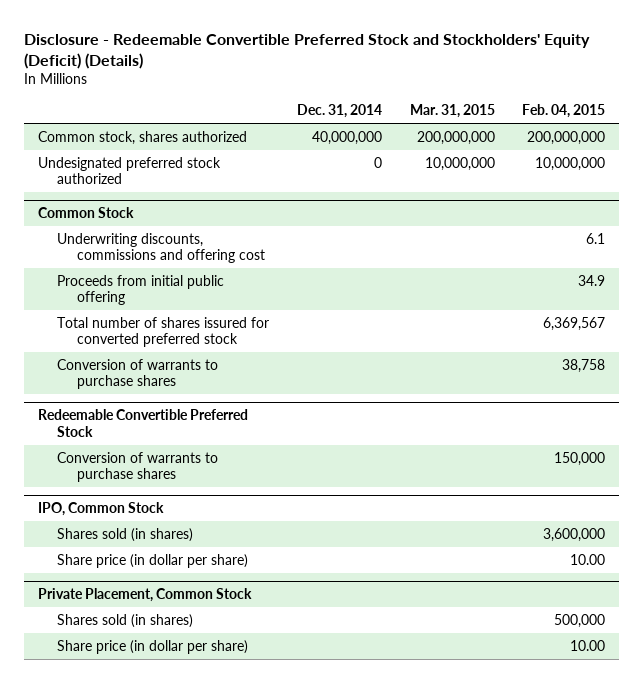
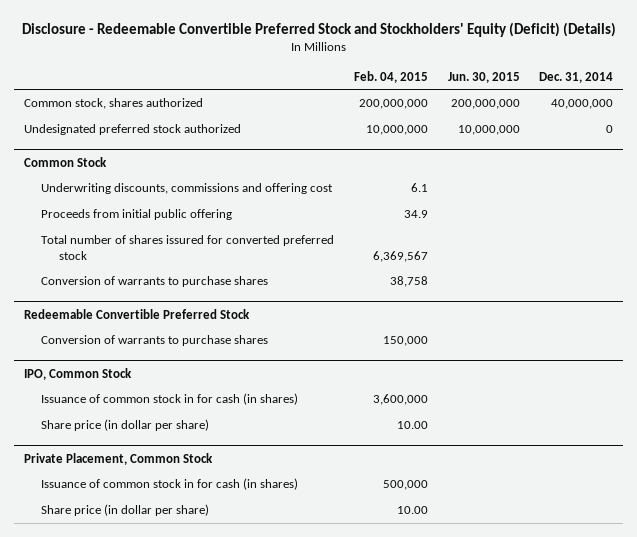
[409,104,495,119] Mar. 31, 2015 -> none
none -> [447,71,520,83] Jun. 30, 2015
[57,527,194,542] Shares sold (in shares) -> [41,392,299,405] Issuance of common stock in for cash (in shares)
[57,613,194,628] Shares sold (in shares) -> [41,477,299,490] Issuance of common stock in for cash (in shares)

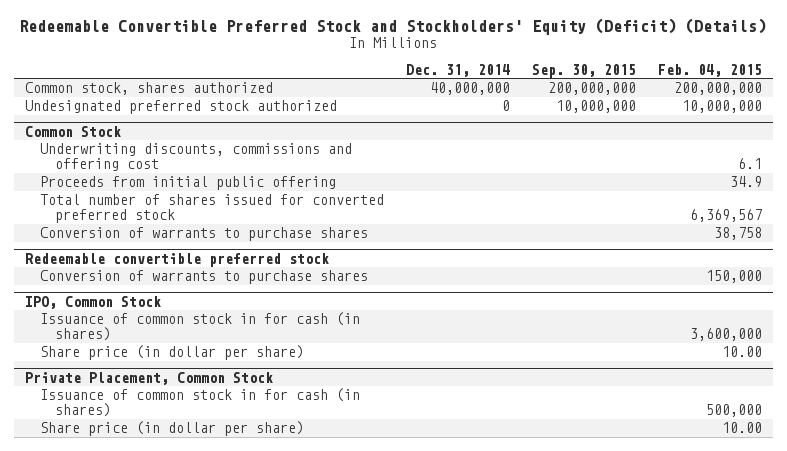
[21,21,616,37] Disclosure - Redeemable Convertible Preferred Stock and Stockholders' Equity (Deficit) (Details) -> [19,18,767,36] Redeemable Convertible Preferred Stock and Stockholders' Equity (Deficit) (Details)
[447,71,520,83] Jun. 30, 2015 -> none
none -> [531,63,636,78] Sep. 30, 2015
[41,234,335,260] Total number of shares issured for converted preferred stock -> [39,194,384,223] Total number of shares issued for converted preferred stock
[23,308,250,319] Redeemable Convertible Preferred Stock -> [24,252,329,267] Redeemable convertible preferred stock

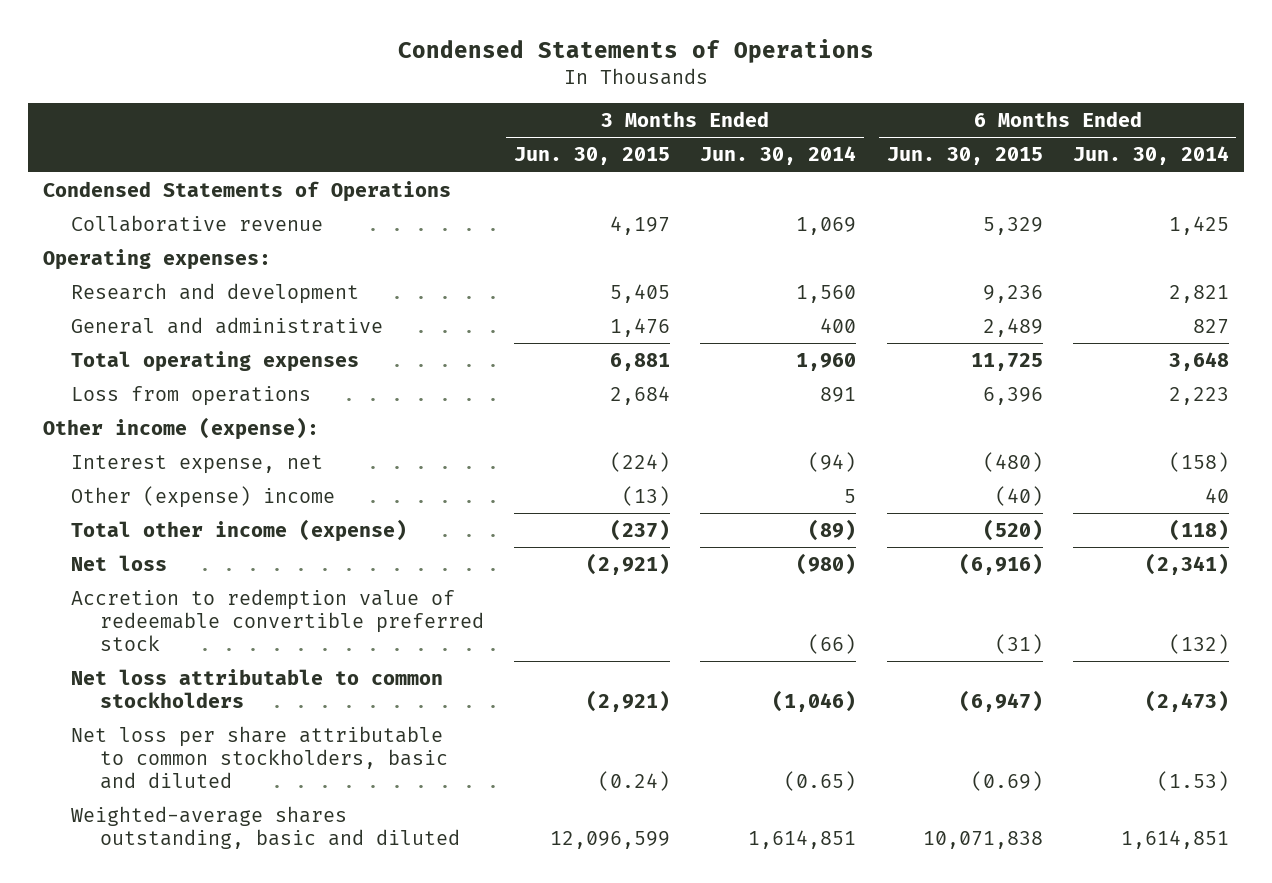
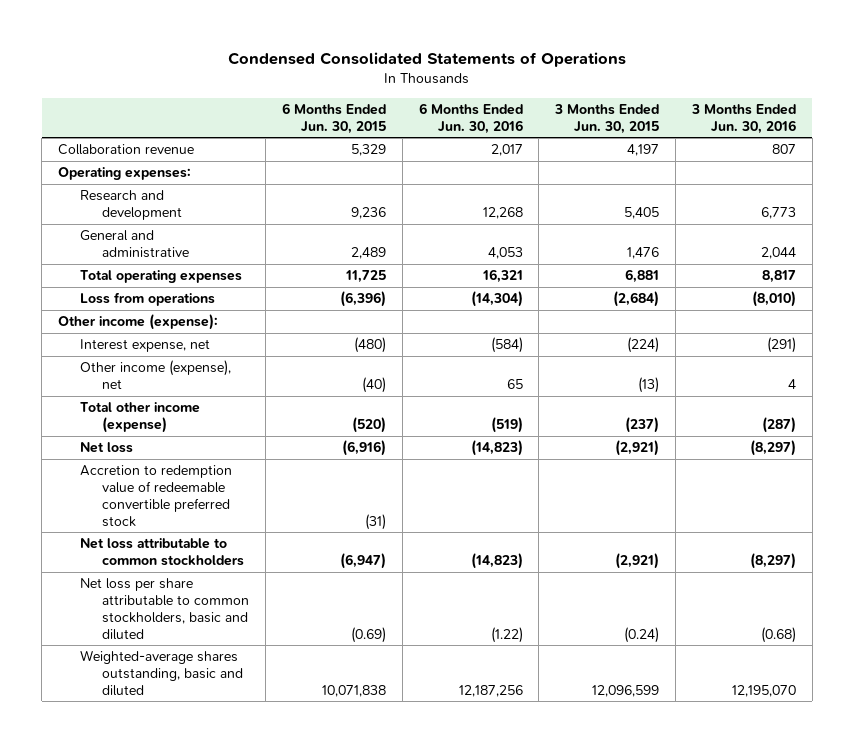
[397,39,874,64] Condensed Statements of Operations -> [228,52,627,68] Condensed Consolidated Statements of Operations
[700,146,857,166] Jun. 30, 2014 -> none
[1072,146,1229,166] Jun. 30, 2014 -> none
none -> [418,102,523,134] 6 Months Ended Jun. 30, 2016
none -> [691,103,797,134] 3 Months Ended Jun. 30, 2016
[43,180,452,202] Condensed Statements of Operations -> none
[71,214,324,232] Collaborative revenue -> [58,144,195,156] Collaboration revenue
[610,385,671,405] 2,684 -> [613,291,660,308] (2,684)
[982,386,1043,405] 6,396 -> [339,291,386,308] (6,396)
[71,485,336,508] Other (expense) income -> [80,360,232,390] Other income (expense), net

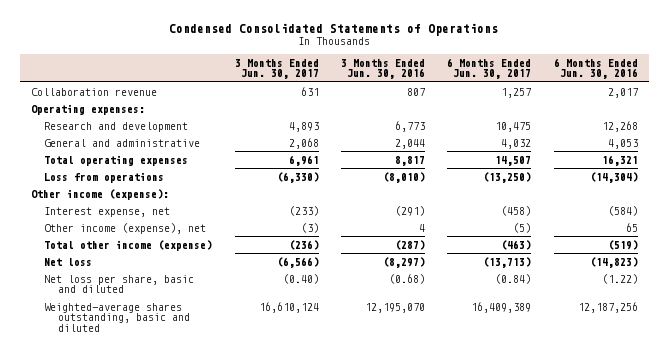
[281,102,386,134] 6 Months Ended Jun. 30, 2015 -> none
[554,103,660,134] 3 Months Ended Jun. 30, 2015 -> none
none -> [234,58,319,80] 3 Months Ended Jun. 30, 2017
none -> [447,57,532,80] 6 Months Ended Jun. 30, 2017
[80,465,233,527] Accretion to redemption value of redeemable convertible preferred stock -> none
[80,538,245,567] Net loss attributable to common stockholders -> none
[80,578,250,640] Net loss per share attributable to common stockholders, basic and diluted -> [44,274,195,294] Net loss per share, basic and diluted

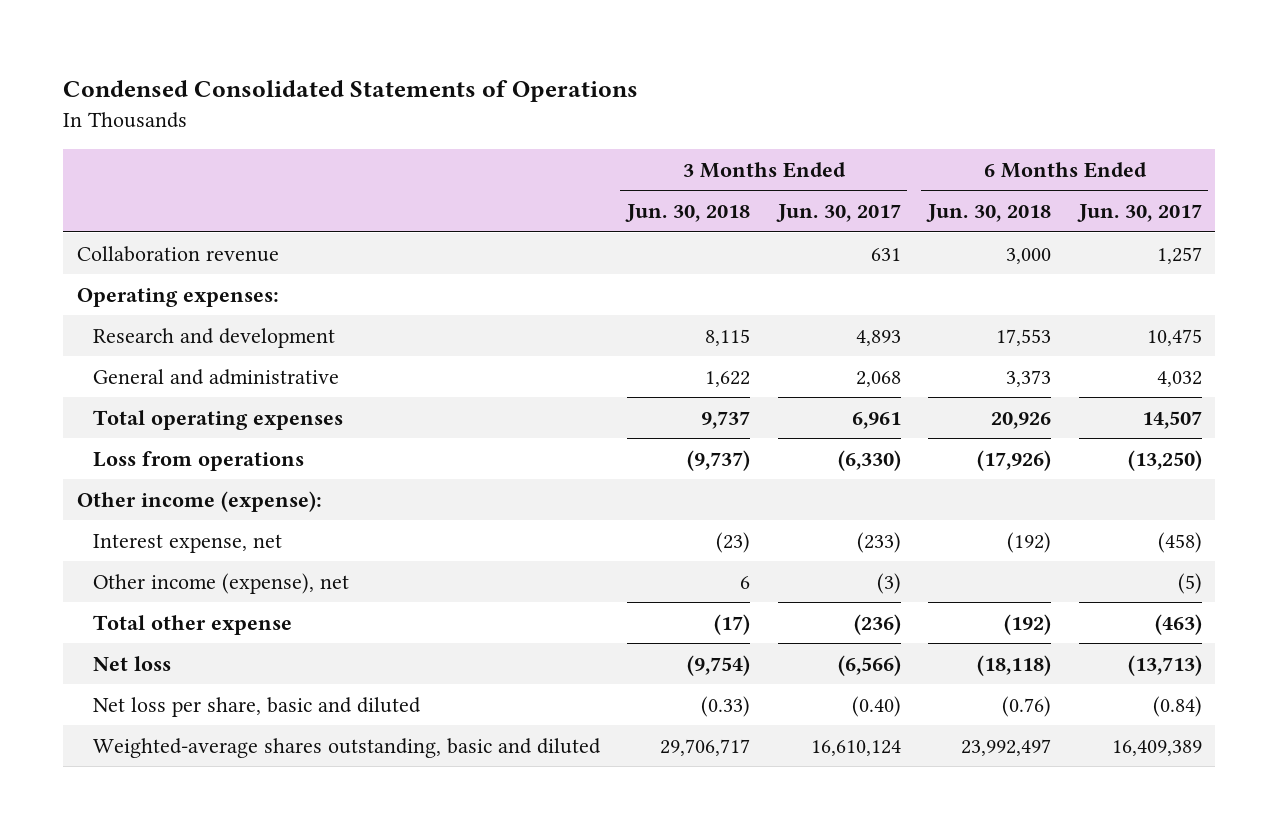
[341,58,426,80] 3 Months Ended Jun. 30, 2016 -> none
[553,57,638,80] 6 Months Ended Jun. 30, 2016 -> none
none -> [625,203,751,222] Jun. 30, 2018
none -> [926,203,1052,222] Jun. 30, 2018
[44,239,213,251] Total other income (expense) -> [92,614,292,635] Total other expense

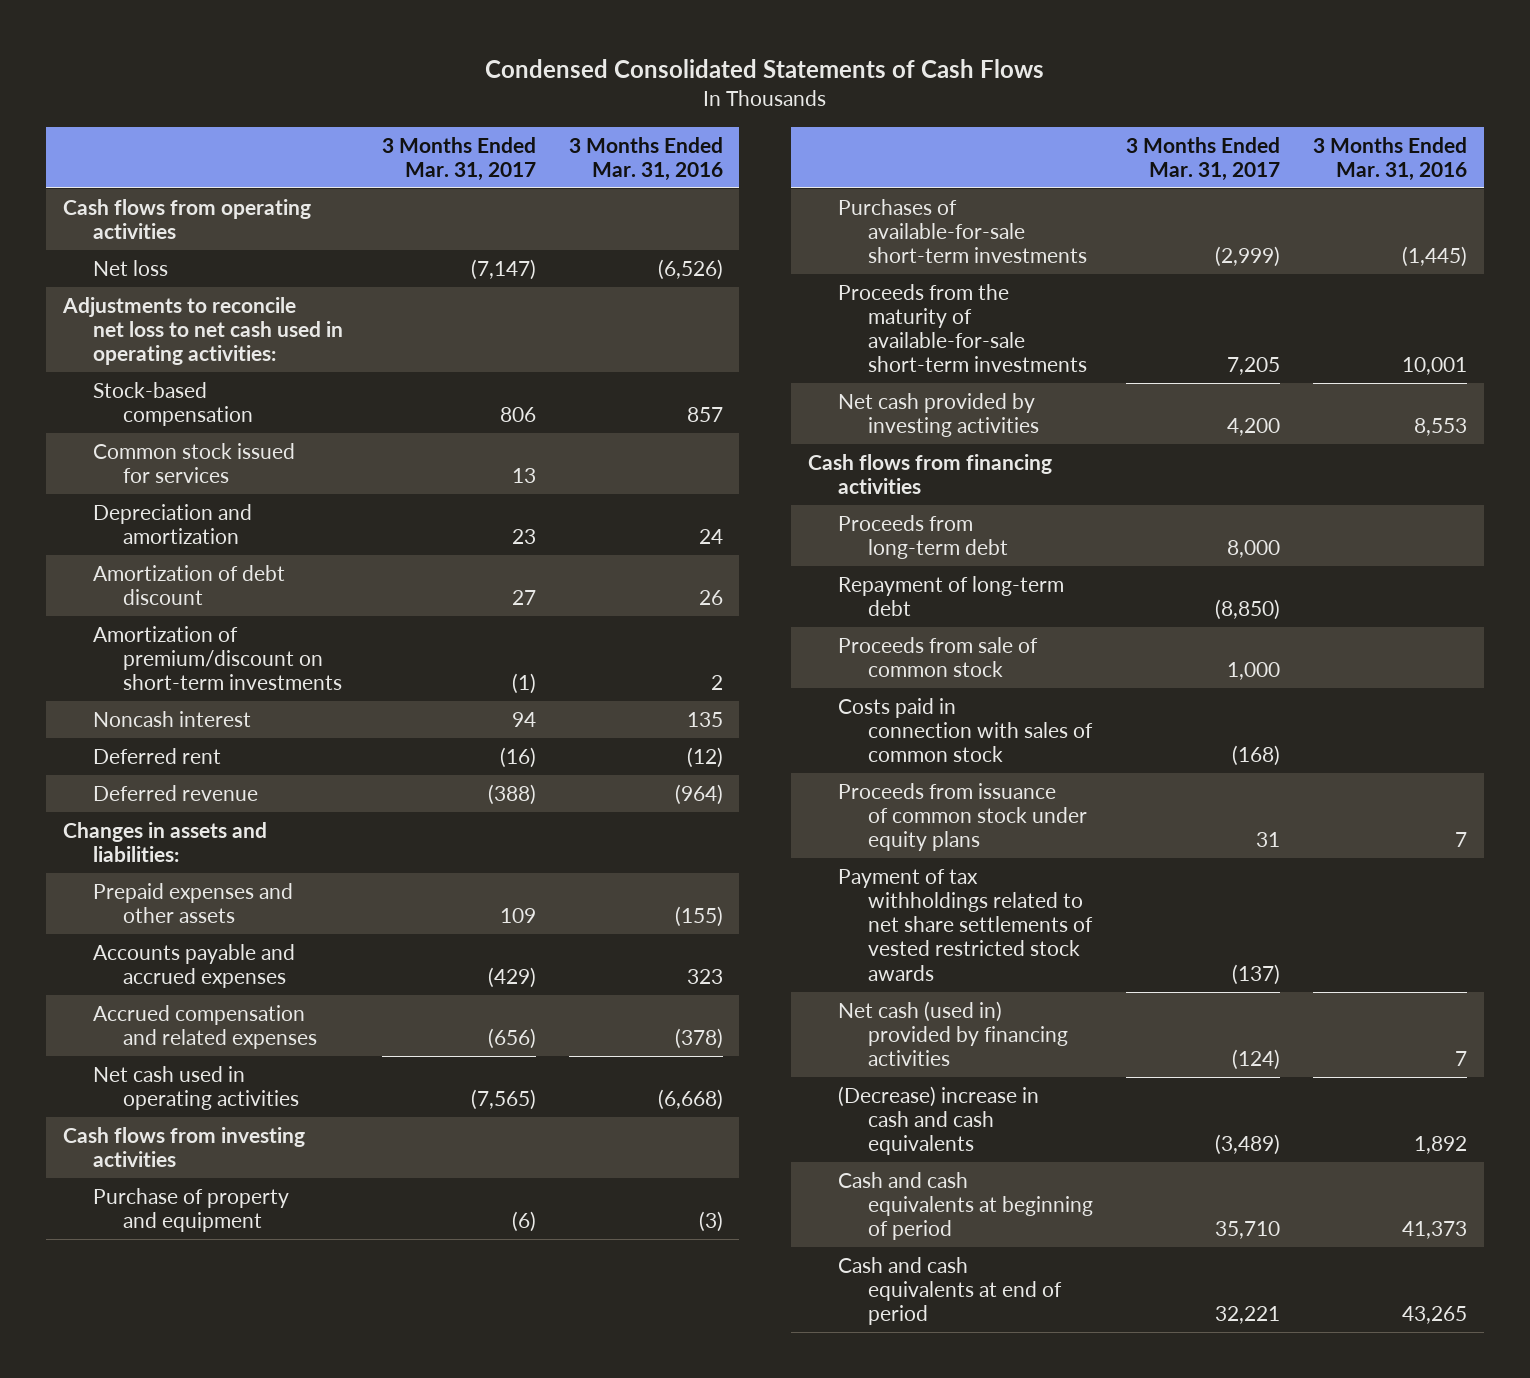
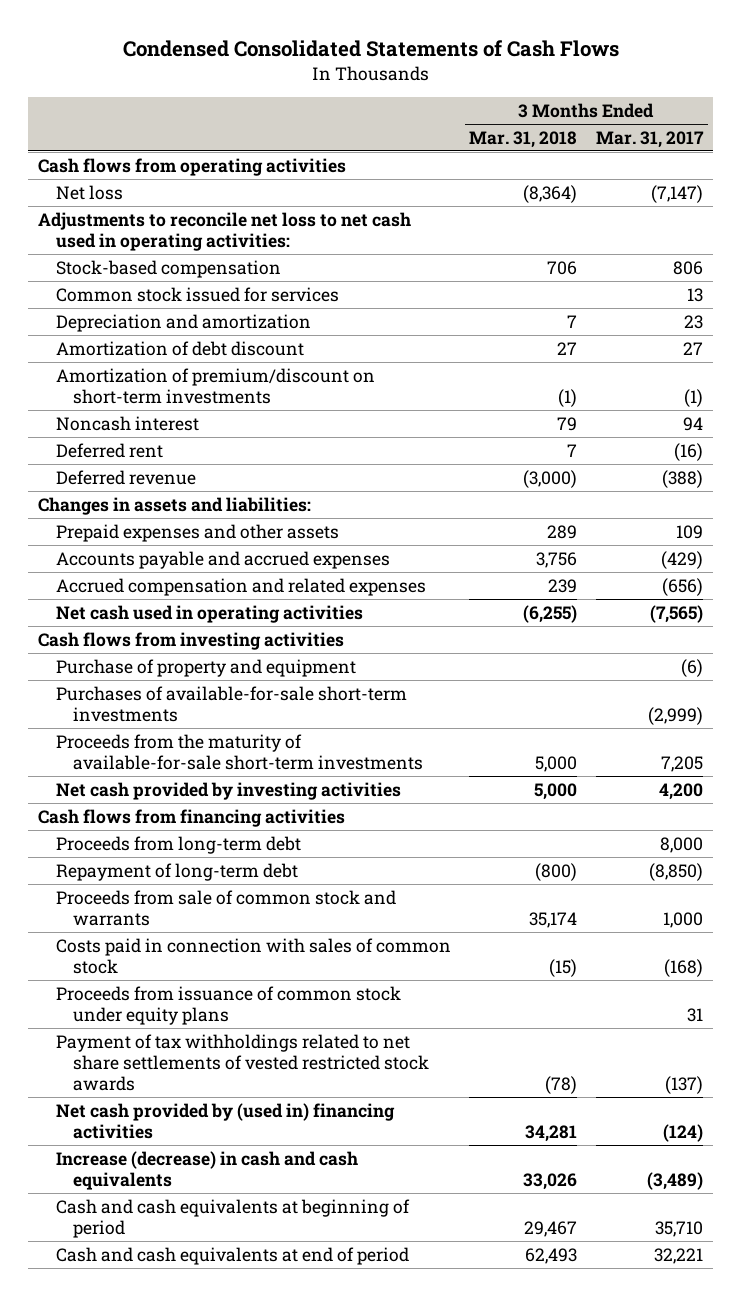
[568,136,723,181] 3 Months Ended Mar. 31, 2016 -> none
none -> [469,130,578,148] Mar. 31, 2018
[837,636,1038,678] Proceeds from sale of common stock -> [55,889,396,926] Proceeds from sale of common stock and warrants
[837,1000,1068,1067] Net cash (used in) provided by financing activities -> [55,1102,395,1139] Net cash provided by (used in) financing activities
[837,1085,1039,1156] (Decrease) increase in cash and cash equivalents -> [55,1150,358,1190] Increase (decrease) in cash and cash equivalents

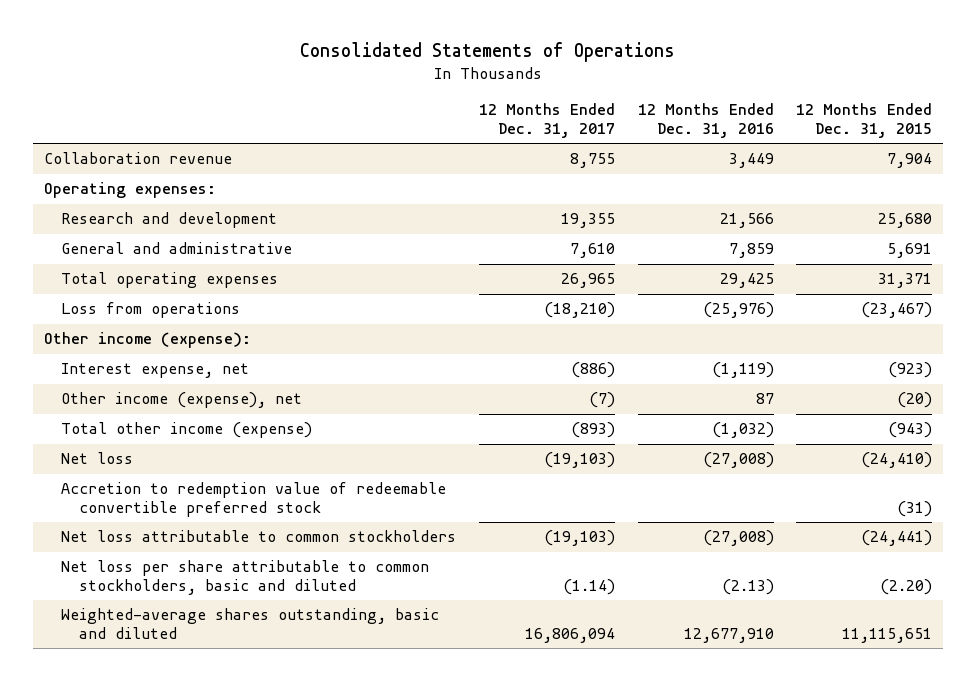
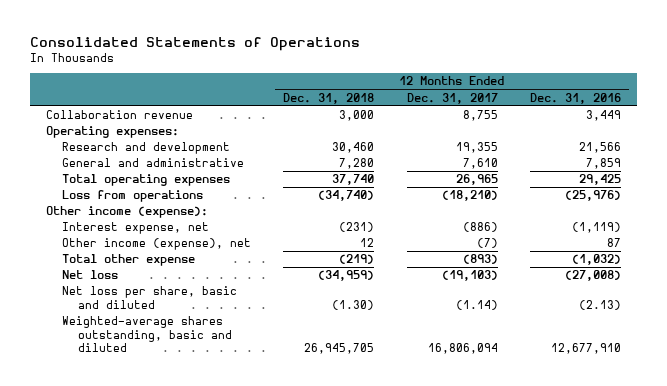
[796,102,933,138] 12 Months Ended Dec. 31, 2015 -> none
none -> [283,92,375,104] Dec. 31, 2018
[61,422,313,439] Total other income (expense) -> [62,254,196,267] Total other expense
[61,482,447,518] Accretion to redemption value of redeemable convertible preferred stock -> none
[61,530,457,543] Net loss attributable to common stockholders -> none
[61,560,430,596] Net loss per share attributable to common stockholders, basic and diluted -> [62,286,238,309] Net loss per share, basic and diluted

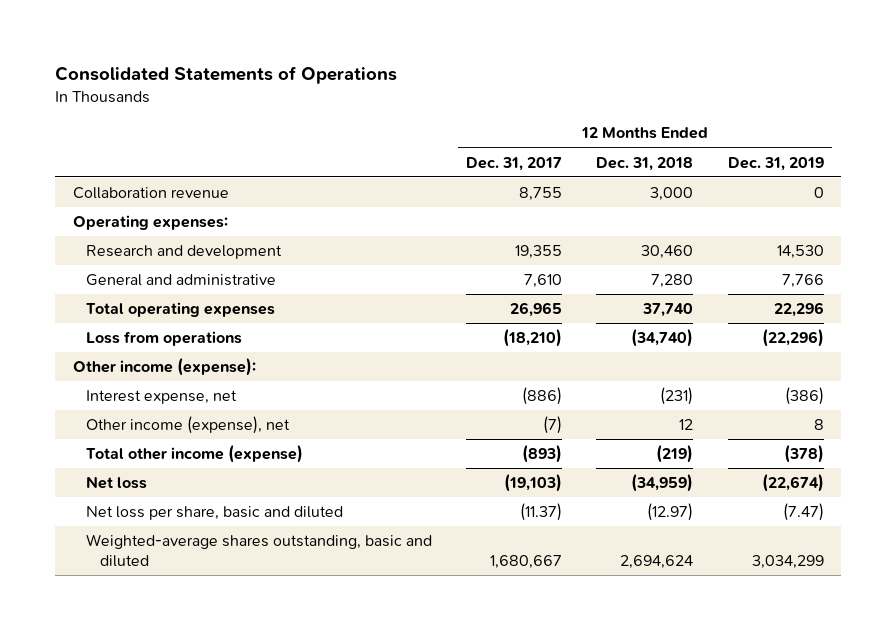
[530,92,622,104] Dec. 31, 2016 -> none
none -> [727,156,824,171] Dec. 31, 2019
[62,254,196,267] Total other expense -> [86,445,304,464] Total other income (expense)
[332,299,375,310] (1.30) -> [647,503,694,522] (12.97)
[455,299,498,310] (1.14) -> [520,503,563,522] (11.37)
[304,342,375,354] 26,945,705 -> [620,555,694,570] 2,694,624
[427,342,498,354] 16,806,094 -> [490,555,563,570] 1,680,667

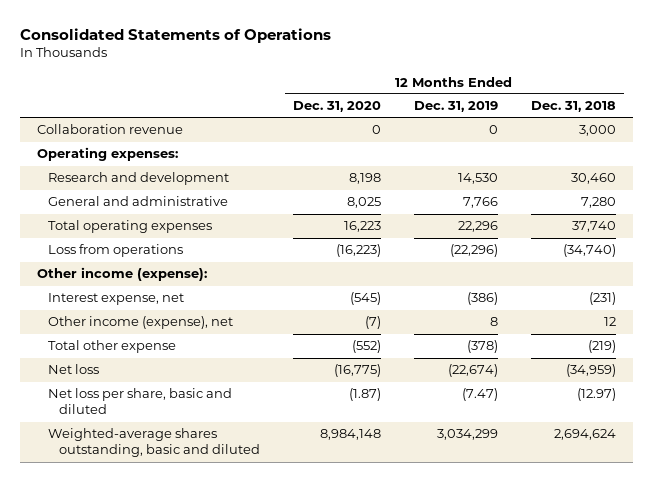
[466,156,563,171] Dec. 31, 2017 -> none
none -> [292,101,381,113] Dec. 31, 2020
[86,445,304,464] Total other income (expense) -> [47,340,176,354] Total other expense

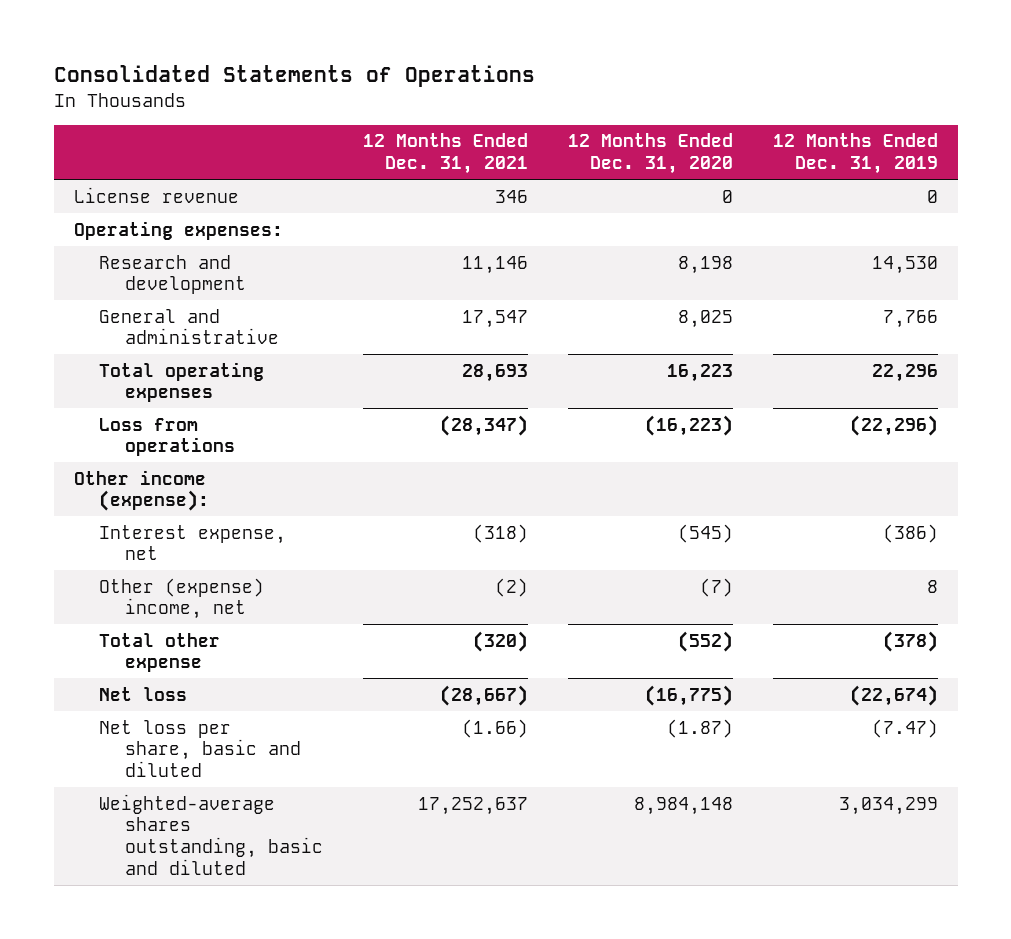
[530,101,616,113] Dec. 31, 2018 -> none
none -> [362,133,528,175] 12 Months Ended Dec. 31, 2021
[36,124,183,135] Collaboration revenue -> [73,186,239,203] License revenue
[47,316,233,330] Other income (expense), net -> [99,577,265,620] Other (expense) income, net

